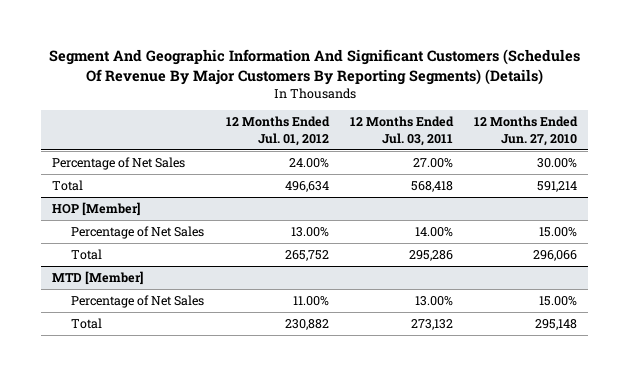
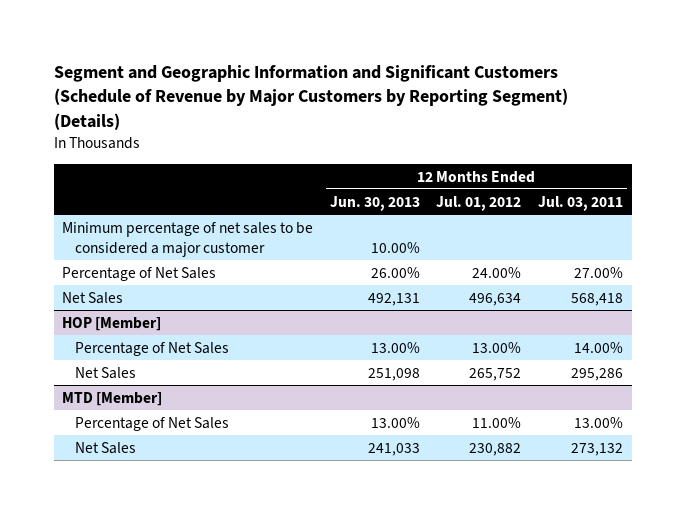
[48,48,580,85] Segment And Geographic Information And Significant Customers (Schedules Of Revenue By Major Customers By Reporting Segments) (Details) -> [53,64,568,130] Segment and Geographic Information and Significant Customers (Schedule of Revenue by Major Customers by Reporting Segment) (Details)
[474,116,579,146] 12 Months Ended Jun. 27, 2010 -> none
none -> [329,195,420,211] Jun. 30, 2013
none -> [61,221,313,257] Minimum percentage of net sales to be considered a major customer
[51,180,83,192] Total -> [61,291,123,304] Net Sales
[71,249,103,261] Total -> [75,366,137,379] Net Sales
[71,318,103,330] Total -> [75,441,137,454] Net Sales

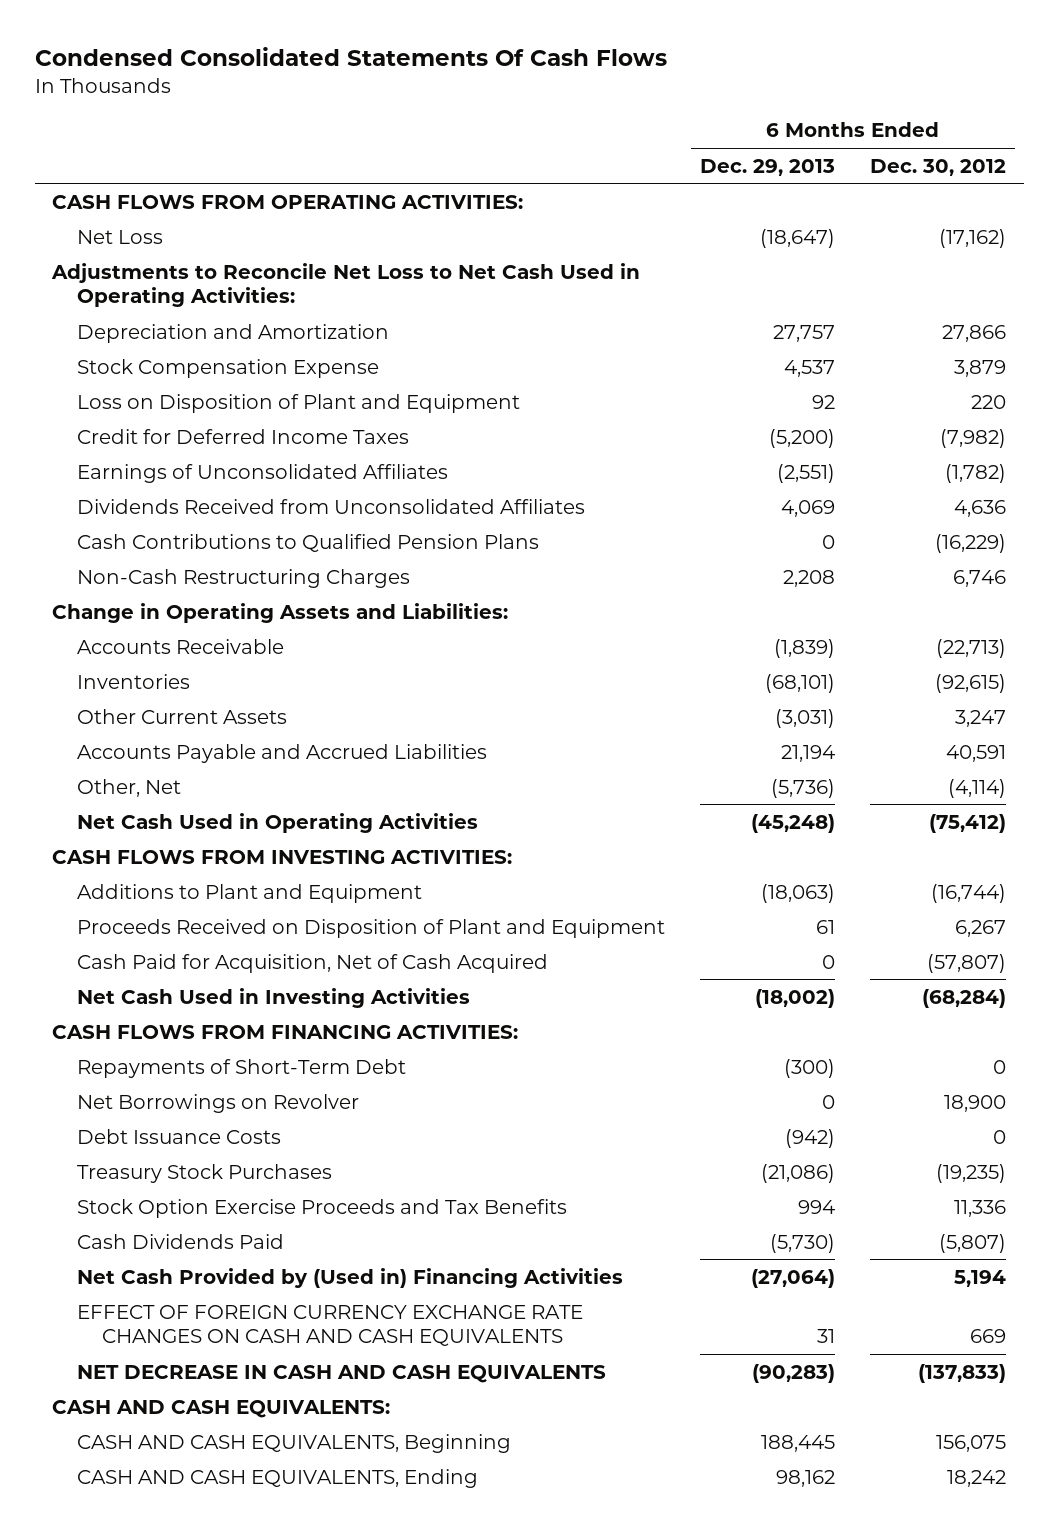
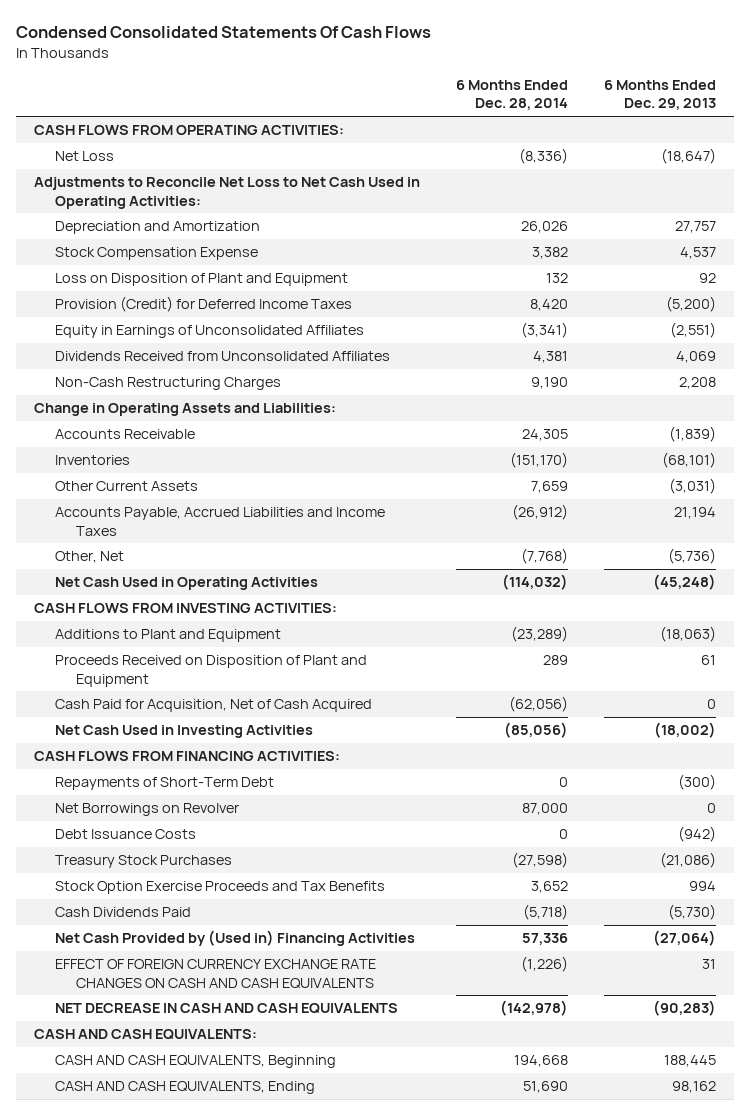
[870,158,1007,176] Dec. 30, 2012 -> none
none -> [455,80,568,111] 6 Months Ended Dec. 28, 2014
[77,428,410,444] Credit for Deferred Income Taxes -> [54,296,352,313] Provision (Credit) for Deferred Income Taxes
[77,463,449,483] Earnings of Unconsolidated Affiliates -> [54,325,364,339] Equity in Earnings of Unconsolidated Affiliates
[77,533,540,552] Cash Contributions to Qualified Pension Plans -> none
[77,743,488,763] Accounts Payable and Accrued Liabilities -> [54,507,385,536] Accounts Payable, Accrued Liabilities and Income Taxes

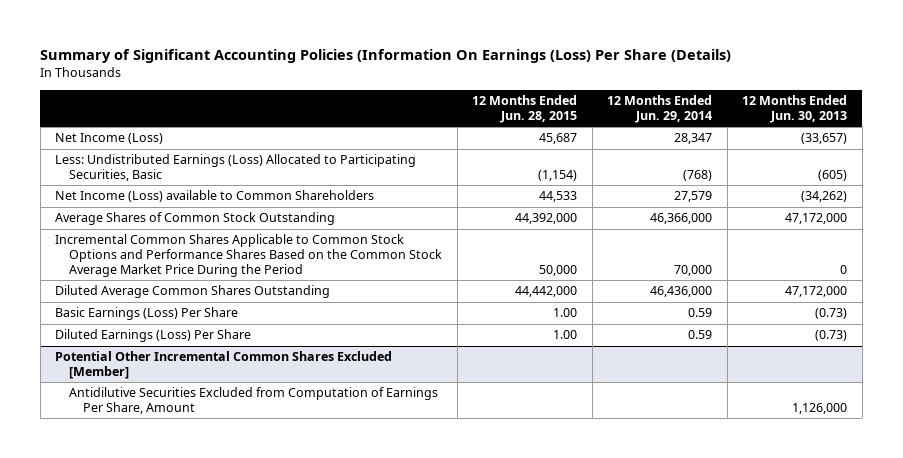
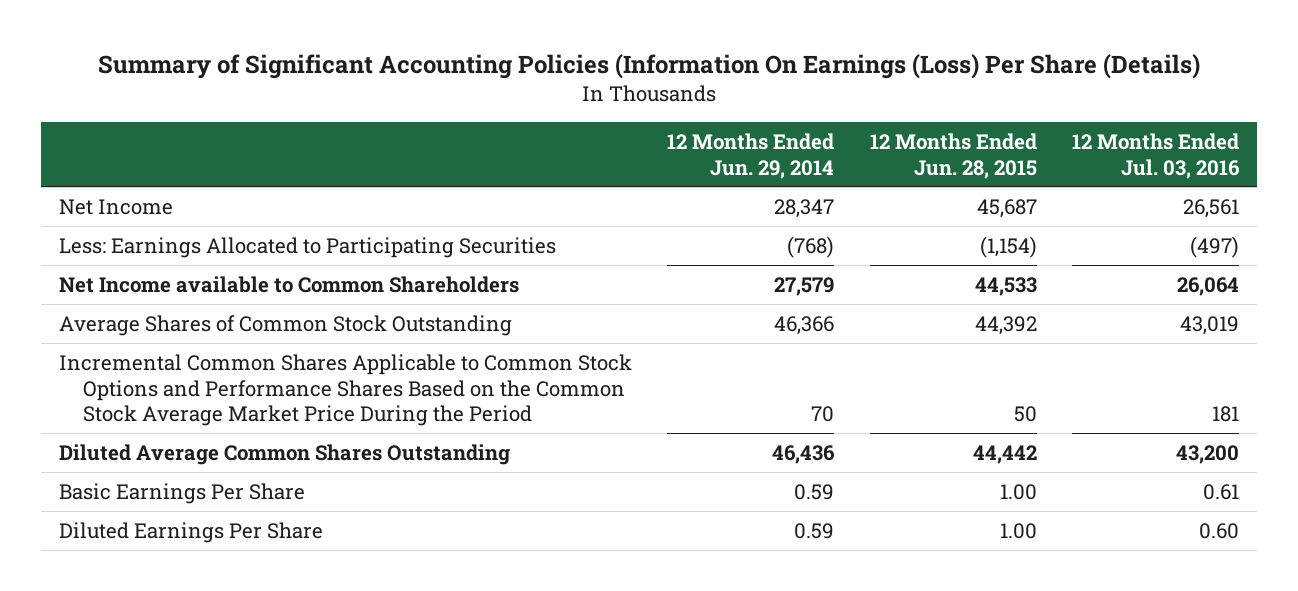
[742,95,848,123] 12 Months Ended Jun. 30, 2013 -> none
none -> [1071,132,1240,179] 12 Months Ended Jul. 03, 2016
[55,351,393,380] Potential Other Incremental Common Shares Excluded [Member] -> none
[68,387,438,415] Antidilutive Securities Excluded from Computation of Earnings Per Share, Amount -> none
[55,133,164,145] Net Income (Loss) -> [58,198,173,215] Net Income
[55,154,417,182] Less: Undistributed Earnings (Loss) Allocated to Participating Securities, Basic -> [58,236,556,258] Less: Earnings Allocated to Participating Securities
[55,190,375,203] Net Income (Loss) available to Common Shareholders -> [58,275,519,293] Net Income available to Common Shareholders
[515,213,578,225] 44,392,000 -> [974,315,1037,335] 44,392
[650,213,713,225] 46,366,000 -> [774,315,835,335] 46,366
[539,264,578,276] 50,000 -> [1013,406,1037,423] 50
[674,264,713,276] 70,000 -> [811,406,835,423] 70
[515,286,578,298] 44,442,000 -> [972,444,1037,464] 44,442
[650,286,713,298] 46,436,000 -> [772,444,836,464] 46,436
[55,307,239,321] Basic Earnings (Loss) Per Share -> [58,482,305,504] Basic Earnings Per Share
[55,329,252,343] Diluted Earnings (Loss) Per Share -> [58,521,323,543] Diluted Earnings Per Share

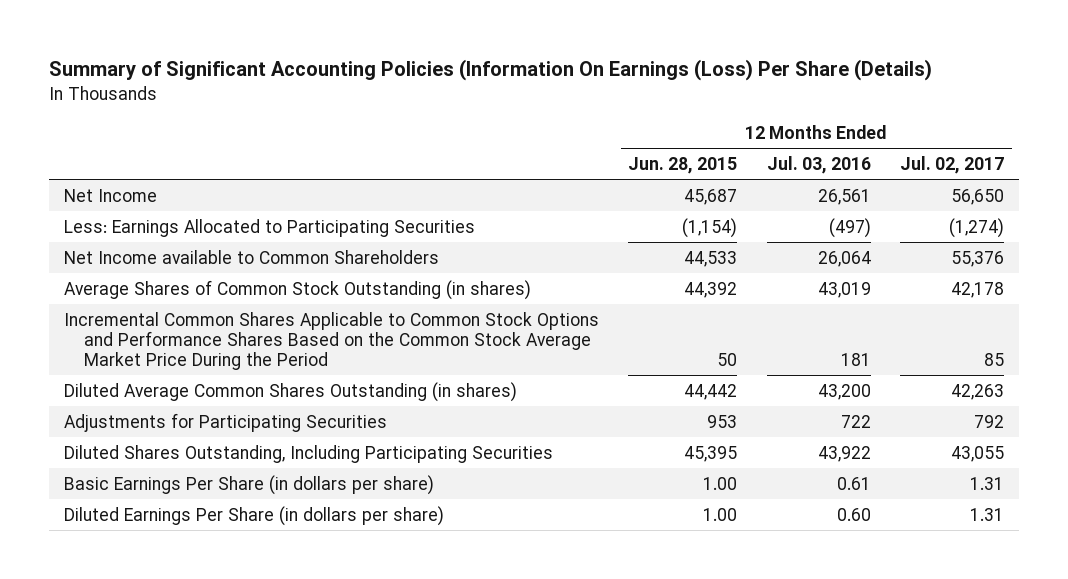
[667,132,835,179] 12 Months Ended Jun. 29, 2014 -> none
none -> [900,155,1005,174] Jul. 02, 2017
[58,314,512,336] Average Shares of Common Stock Outstanding -> [63,279,531,300] Average Shares of Common Stock Outstanding (in shares)
[58,443,510,465] Diluted Average Common Shares Outstanding -> [63,381,517,402] Diluted Average Common Shares Outstanding (in shares)
none -> [63,412,387,432] Adjustments for Participating Securities
none -> [63,444,553,463] Diluted Shares Outstanding, Including Participating Securities
[58,482,305,504] Basic Earnings Per Share -> [63,474,434,495] Basic Earnings Per Share (in dollars per share)
[58,521,323,543] Diluted Earnings Per Share -> [63,505,444,526] Diluted Earnings Per Share (in dollars per share)

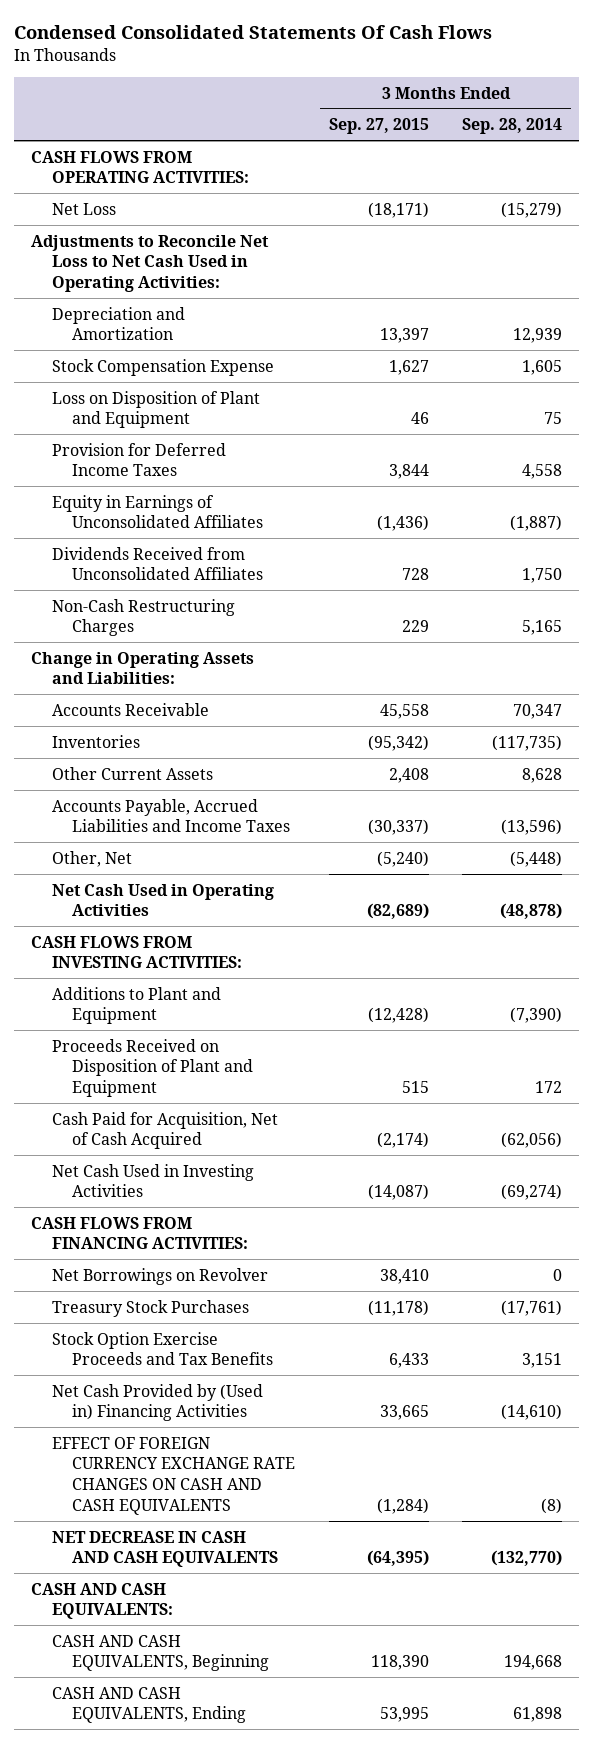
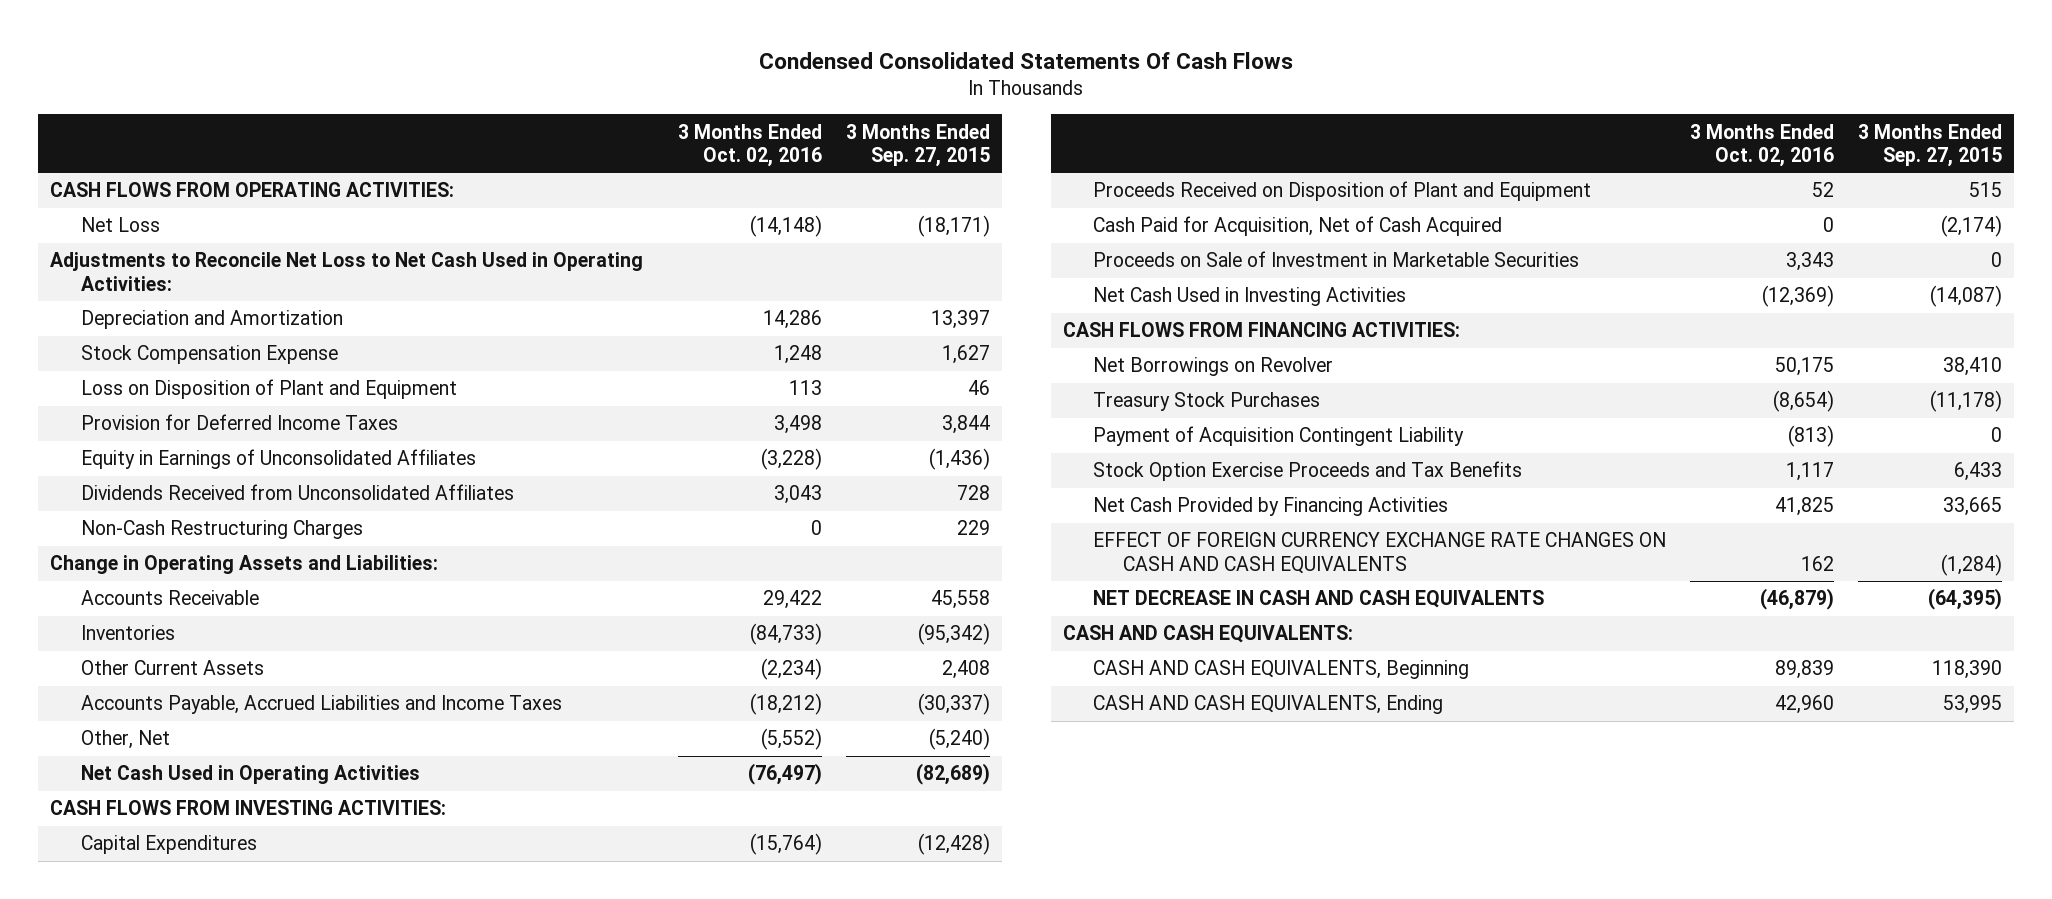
[462,118,563,135] Sep. 28, 2014 -> none
none -> [677,123,822,168] 3 Months Ended Oct. 02, 2016
[51,986,221,1025] Additions to Plant and Equipment -> [80,835,257,855] Capital Expenditures
none -> [1092,251,1579,268] Proceeds on Sale of Investment in Marketable Securities
none -> [1092,426,1464,447] Payment of Acquisition Contingent Liability
[51,1383,263,1422] Net Cash Provided by (Used in) Financing Activities -> [1092,497,1448,517] Net Cash Provided by Financing Activities

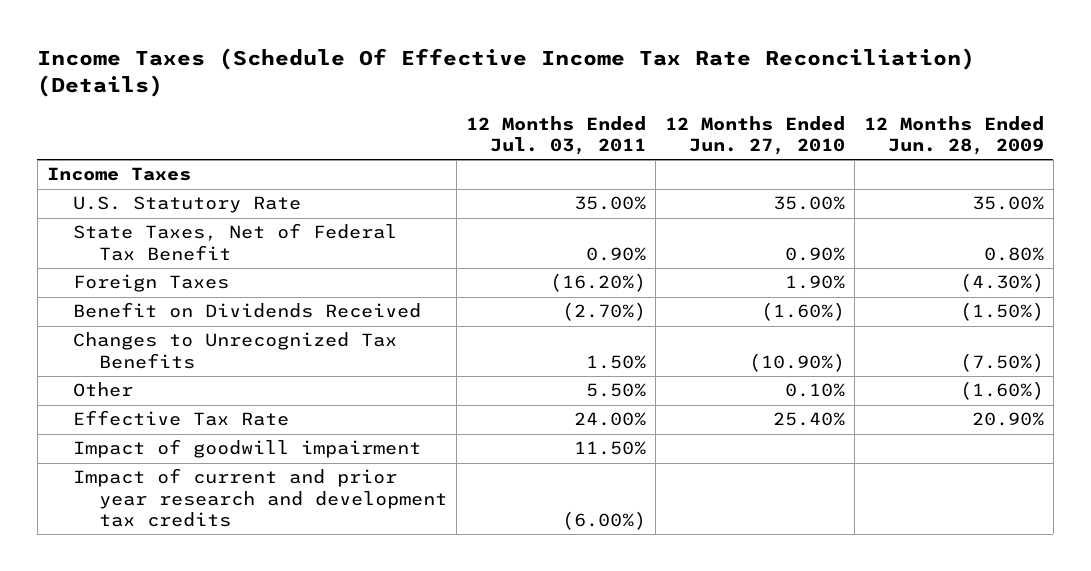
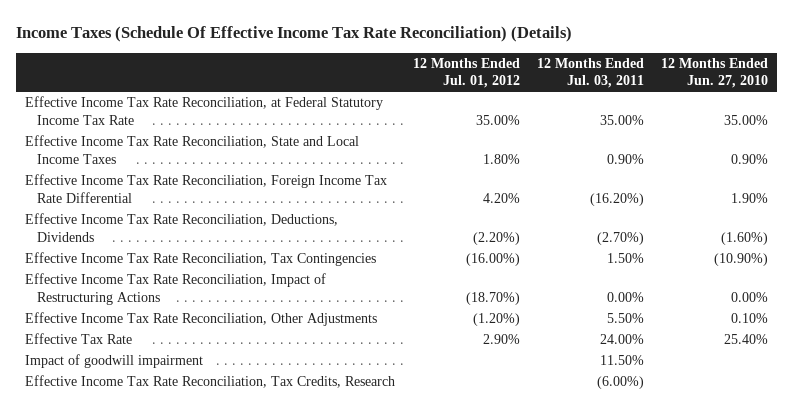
[863,115,1044,155] 12 Months Ended Jun. 28, 2009 -> none
none -> [412,57,520,89] 12 Months Ended Jul. 01, 2012
[46,167,191,182] Income Taxes -> none
[72,196,301,214] U.S. Statutory Rate -> [25,96,384,125] Effective Income Tax Rate Reconciliation, at Federal Statutory Income Tax Rate
[72,223,397,261] State Taxes, Net of Federal Tax Benefit -> [25,135,360,164] Effective Income Tax Rate Reconciliation, State and Local Income Taxes
[72,274,229,293] Foreign Taxes -> [25,174,388,203] Effective Income Tax Rate Reconciliation, Foreign Income Tax Rate Differential
[72,302,421,319] Benefit on Dividends Received -> [25,213,339,242] Effective Income Tax Rate Reconciliation, Deductions, Dividends
[72,332,397,369] Changes to Unrecognized Tax Benefits -> [25,252,377,267] Effective Income Tax Rate Reconciliation, Tax Contingencies
none -> [25,273,327,305] Effective Income Tax Rate Reconciliation, Impact of Restructuring Actions
[72,382,133,398] Other -> [25,312,378,327] Effective Income Tax Rate Reconciliation, Other Adjustments
[72,468,448,528] Impact of current and prior year research and development tax credits -> none
none -> [25,375,396,389] Effective Income Tax Rate Reconciliation, Tax Credits, Research

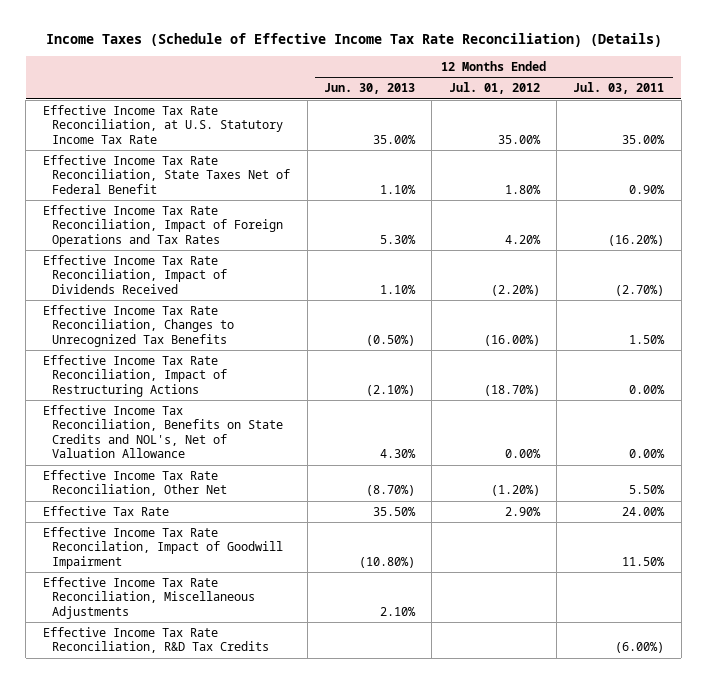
[16,26,573,43] Income Taxes (Schedule Of Effective Income Tax Rate Reconciliation) (Details) -> [45,33,662,48] Income Taxes (Schedule of Effective Income Tax Rate Reconciliation) (Details)
[661,57,769,89] 12 Months Ended Jun. 27, 2010 -> none
none -> [323,83,415,95] Jun. 30, 2013
[25,96,384,125] Effective Income Tax Rate Reconciliation, at Federal Statutory Income Tax Rate -> [42,104,284,144] Effective Income Tax Rate Reconciliation, at U.S. Statutory Income Tax Rate
[25,135,360,164] Effective Income Tax Rate Reconciliation, State and Local Income Taxes -> [42,154,291,194] Effective Income Tax Rate Reconciliation, State Taxes Net of Federal Benefit
[25,174,388,203] Effective Income Tax Rate Reconciliation, Foreign Income Tax Rate Differential -> [42,204,284,247] Effective Income Tax Rate Reconciliation, Impact of Foreign Operations and Tax Rates
[25,213,339,242] Effective Income Tax Rate Reconciliation, Deductions, Dividends -> [42,254,228,294] Effective Income Tax Rate Reconciliation, Impact of Dividends Received
[25,252,377,267] Effective Income Tax Rate Reconciliation, Tax Contingencies -> [42,304,235,347] Effective Income Tax Rate Reconciliation, Changes to Unrecognized Tax Benefits
none -> [42,404,284,459] Effective Income Tax Reconciliation, Benefits on State Credits and NOL's, Net of Valuation Allowance
[25,312,378,327] Effective Income Tax Rate Reconciliation, Other Adjustments -> [42,469,228,497] Effective Income Tax Rate Reconciliation, Other Net
[25,354,204,369] Impact of goodwill impairment -> [42,526,284,569] Effective Income Tax Rate Reconcilation, Impact of Goodwill Impairment
none -> [42,576,256,619] Effective Income Tax Rate Reconciliation, Miscellaneous Adjustments
[25,375,396,389] Effective Income Tax Rate Reconciliation, Tax Credits, Research -> [42,626,270,654] Effective Income Tax Rate Reconciliation, R&D Tax Credits

